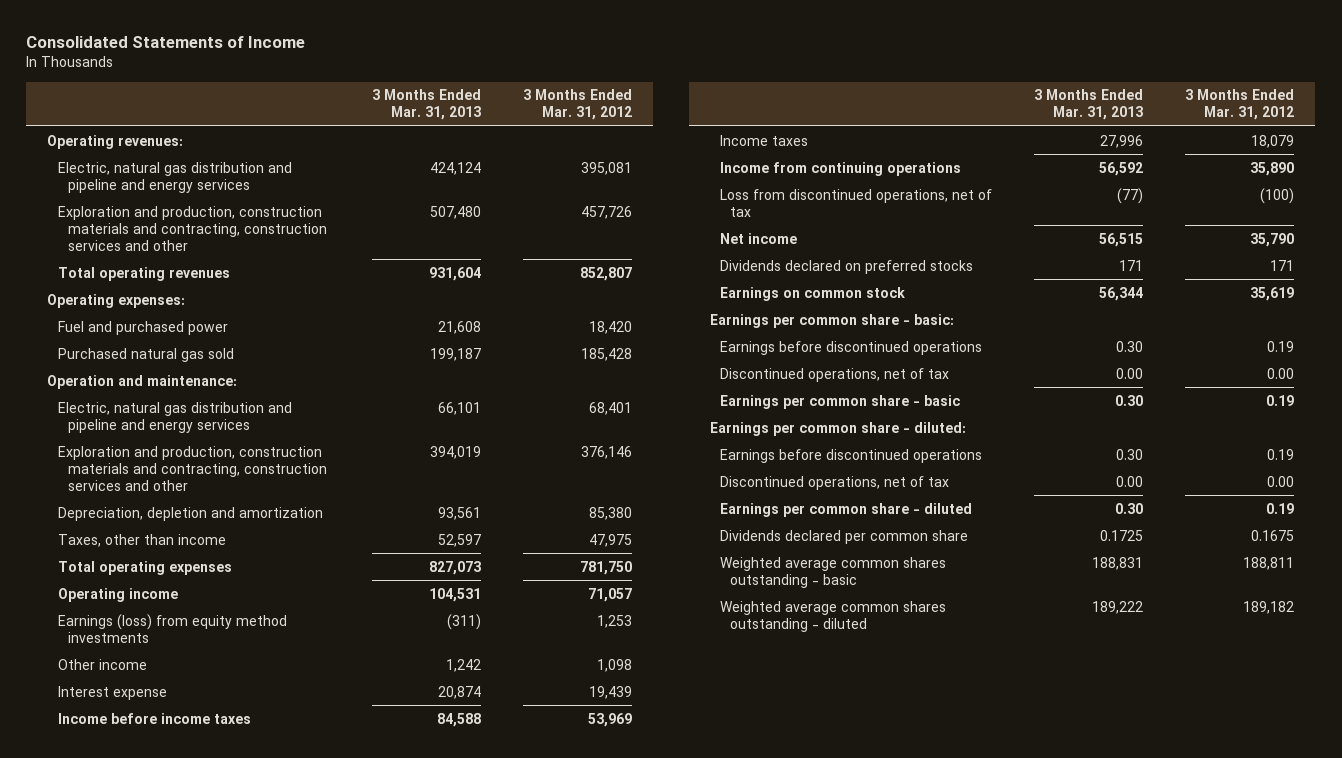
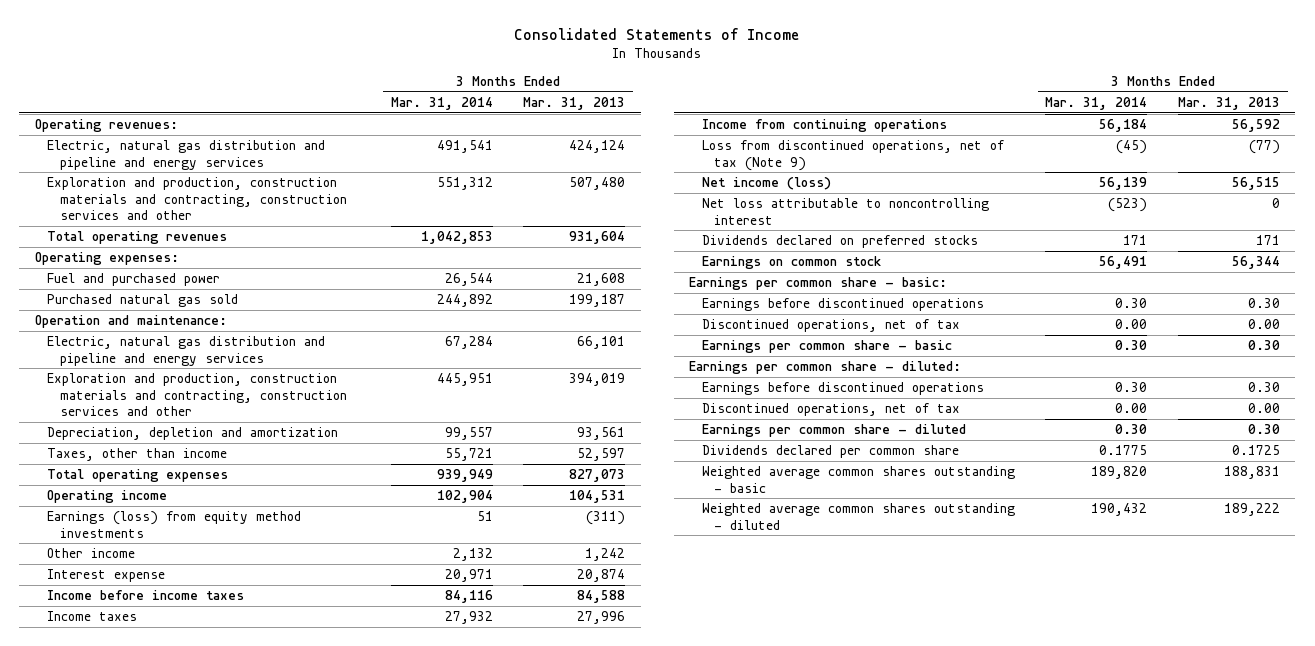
[523,89,633,121] 3 Months Ended Mar. 31, 2012 -> none
none -> [390,96,493,110] Mar. 31, 2014
[719,188,992,217] Loss from discontinued operations, net of tax -> [701,139,1004,171] Loss from discontinued operations, net of tax (Note 9)
[719,232,797,244] Net income -> [701,176,831,190] Net income (loss)
none -> [701,197,989,225] Net loss attributable to noncontrolling interest

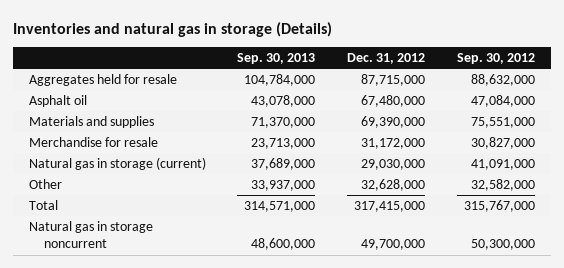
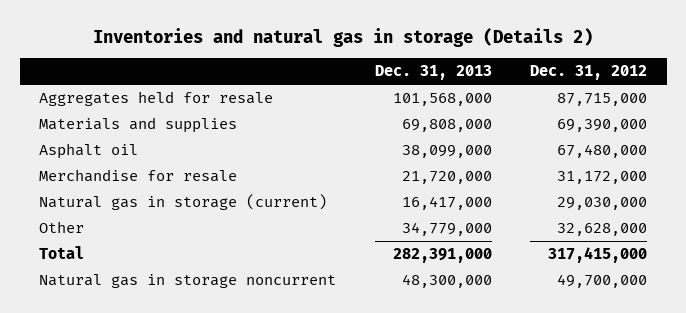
[12,21,332,37] Inventories and natural gas in storage (Details) -> [93,27,594,47] Inventories and natural gas in storage (Details 2)
[237,52,316,64] Sep. 30, 2013 -> none
[457,52,536,64] Sep. 30, 2012 -> none
none -> [374,65,492,81] Dec. 31, 2013
[28,94,87,107] Asphalt oil -> [39,143,139,160] Asphalt oil

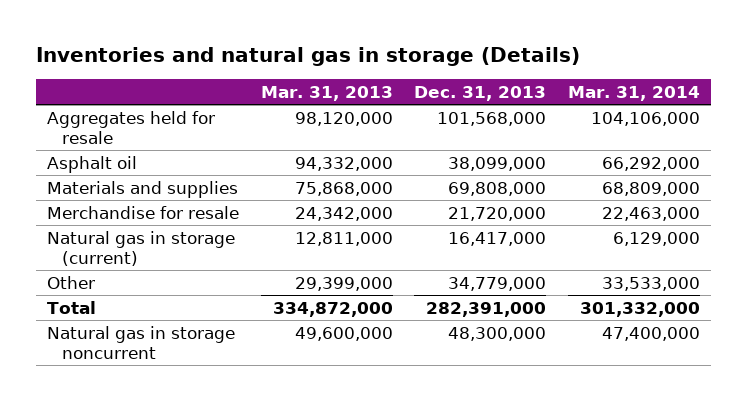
[93,27,594,47] Inventories and natural gas in storage (Details 2) -> [35,47,580,67] Inventories and natural gas in storage (Details)
[530,65,648,81] Dec. 31, 2012 -> none
none -> [260,85,393,101] Mar. 31, 2013
none -> [567,85,700,101] Mar. 31, 2014
[39,117,238,134] Materials and supplies -> [46,180,238,198] Materials and supplies

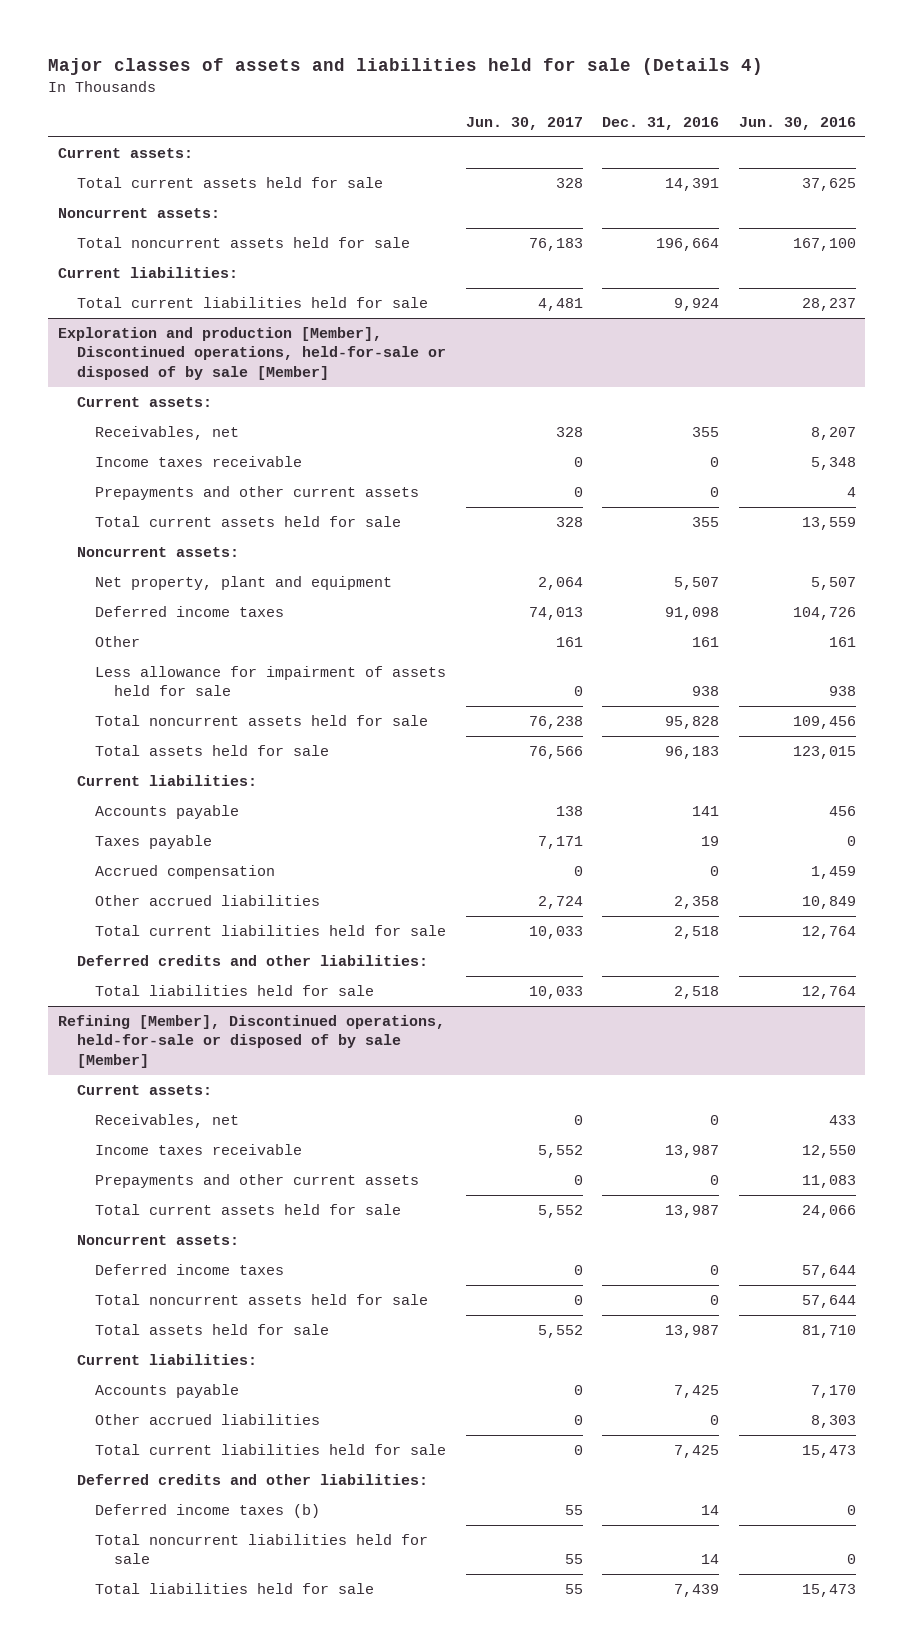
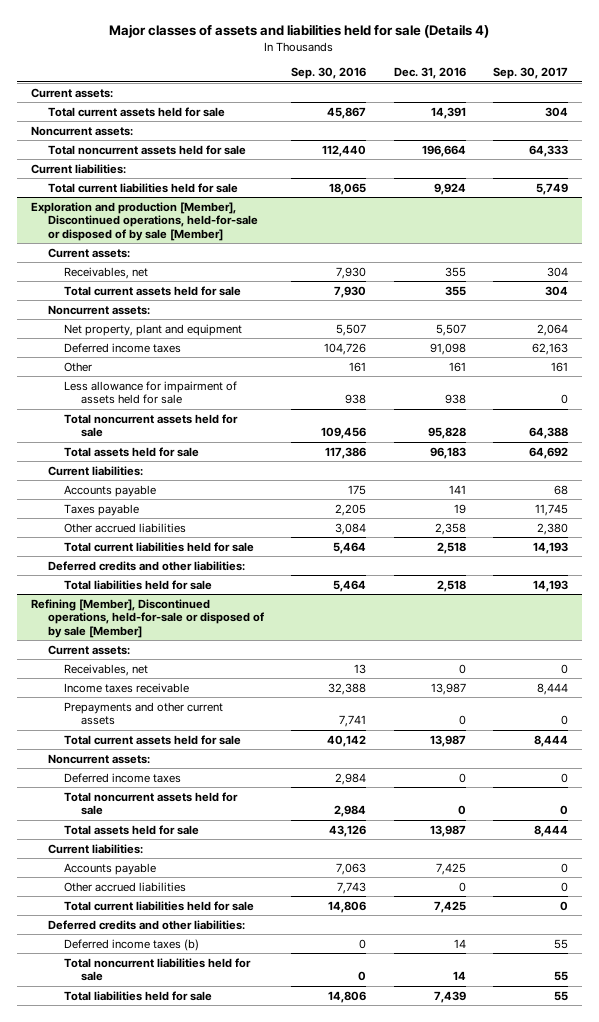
[465,116,583,130] Jun. 30, 2017 -> none
[738,116,856,130] Jun. 30, 2016 -> none
none -> [291,67,367,80] Sep. 30, 2016
none -> [492,67,568,80] Sep. 30, 2017
[95,455,303,467] Income taxes receivable -> none
[95,485,420,500] Prepayments and other current assets -> none
[95,864,276,879] Accrued compensation -> none

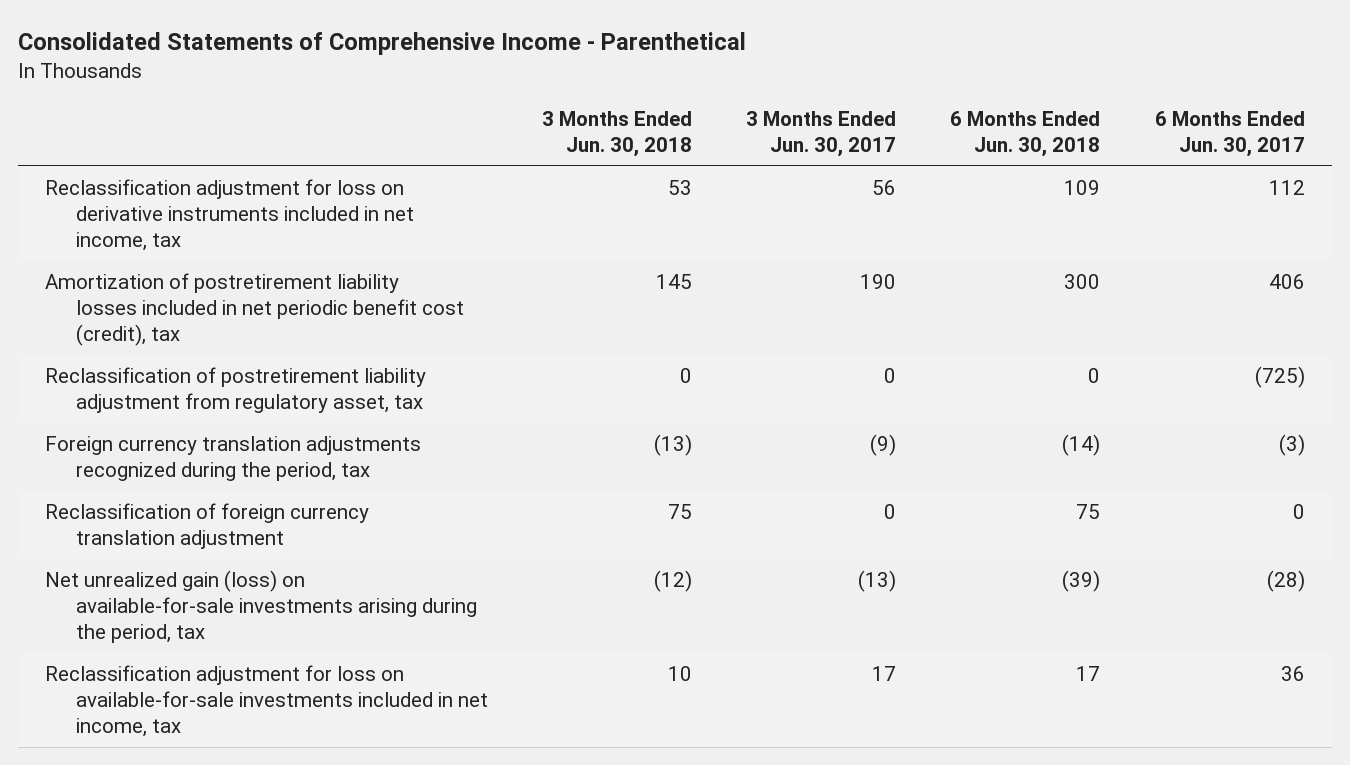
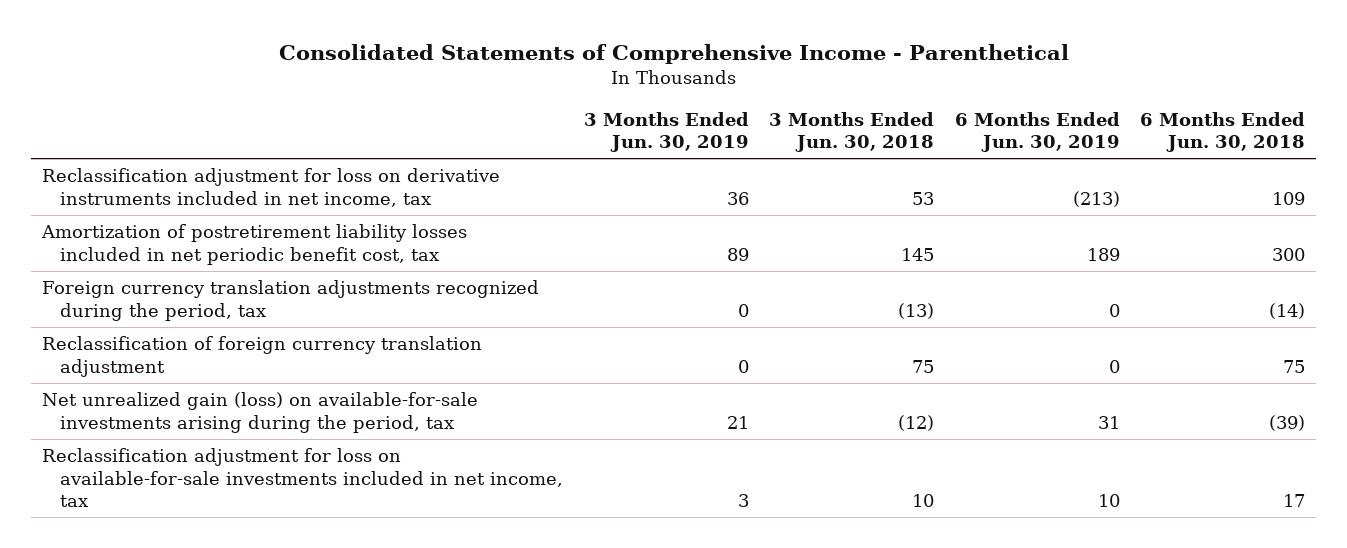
[746,111,897,158] 3 Months Ended Jun. 30, 2017 -> none
[1154,111,1305,158] 6 Months Ended Jun. 30, 2017 -> none
none -> [583,111,749,153] 3 Months Ended Jun. 30, 2019
none -> [954,111,1120,153] 6 Months Ended Jun. 30, 2019
[45,367,427,414] Reclassification of postretirement liability adjustment from regulatory asset, tax -> none
[45,273,464,347] Amortization of postretirement liability losses included in net periodic benefit cost (credit), tax -> [40,224,467,265] Amortization of postretirement liability losses included in net periodic benefit cost, tax

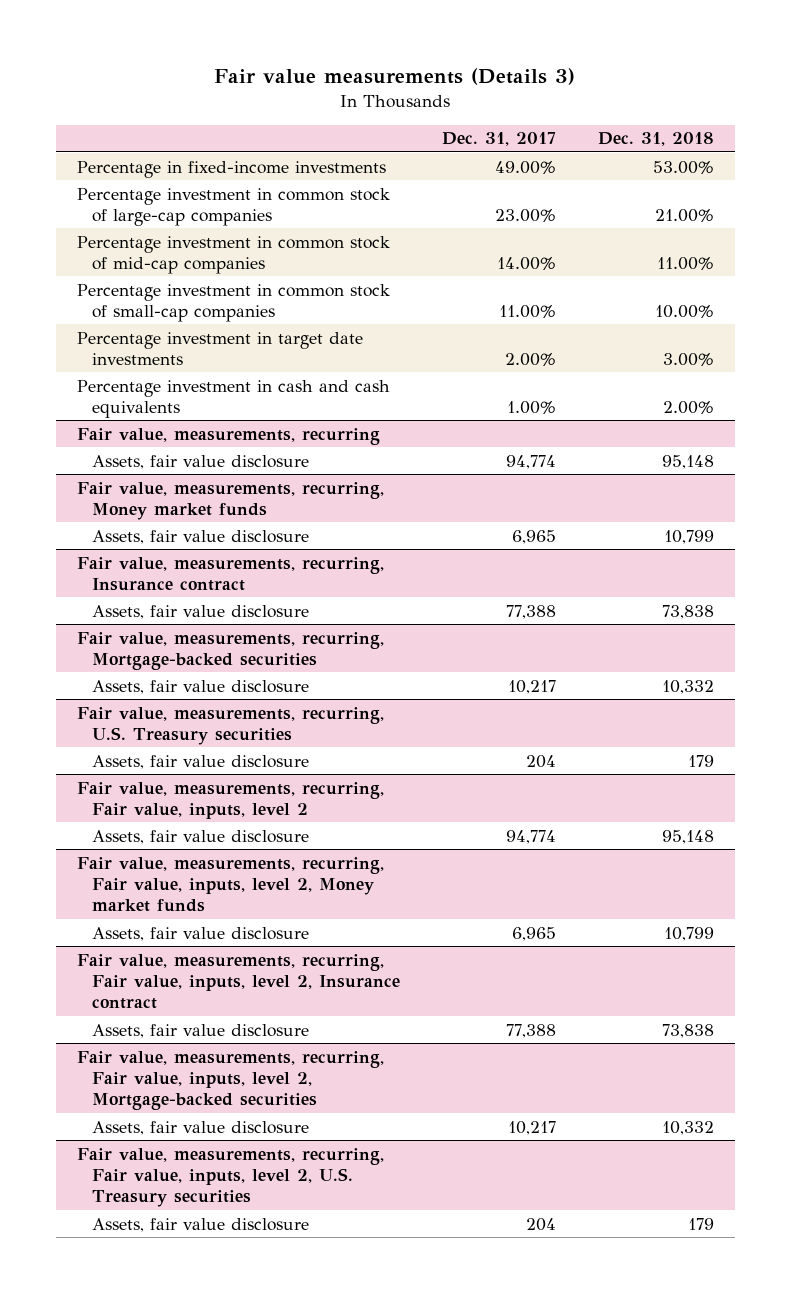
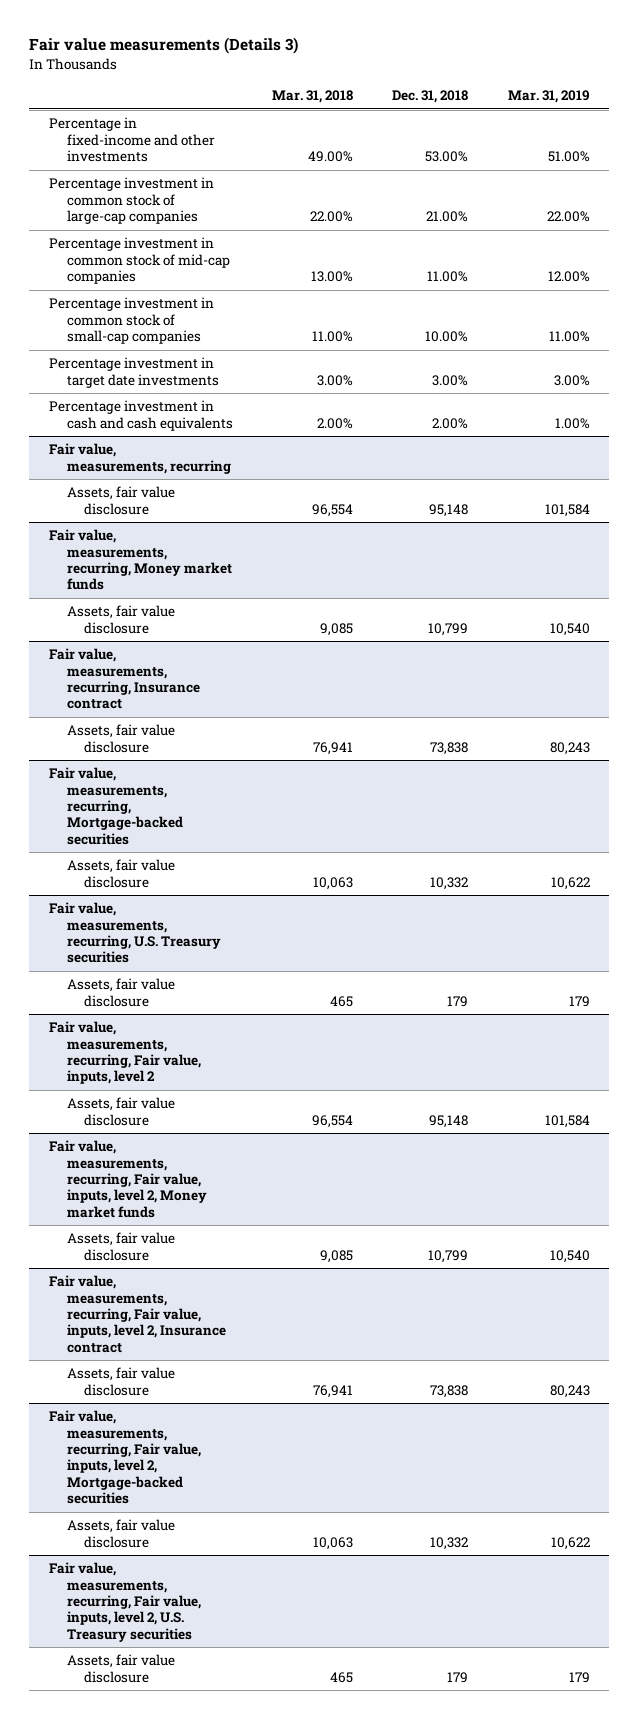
[442,132,557,147] Dec. 31, 2017 -> none
none -> [272,90,354,104] Mar. 31, 2018
none -> [507,90,590,104] Mar. 31, 2019
[76,160,386,178] Percentage in fixed-income investments -> [49,117,215,163] Percentage in fixed-income and other investments

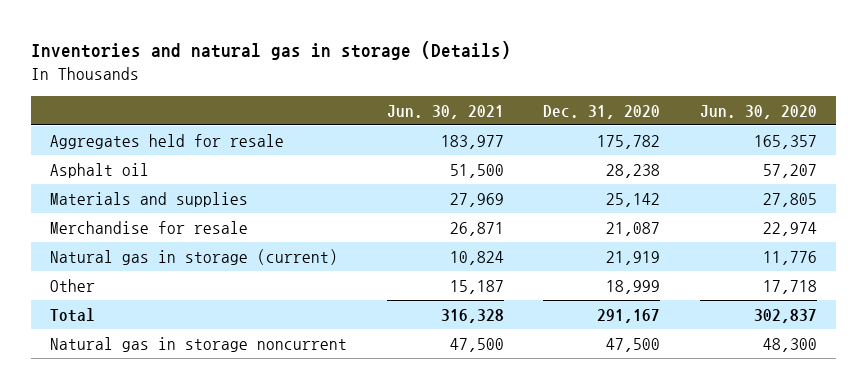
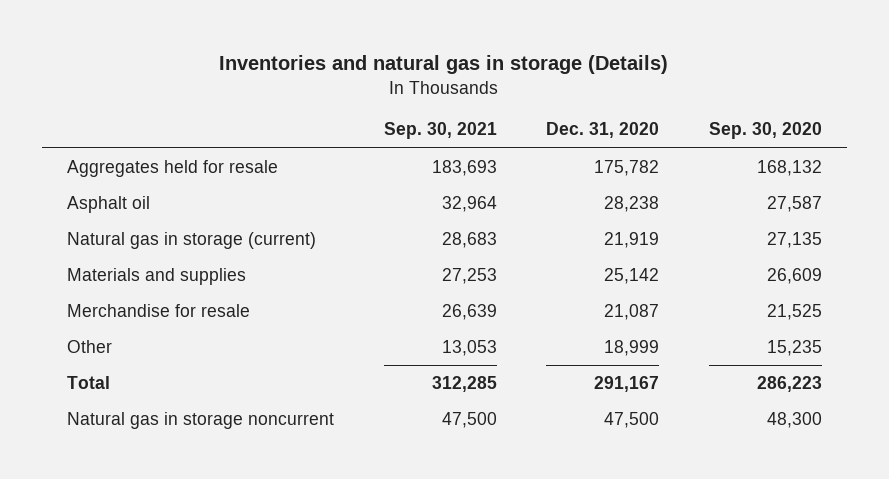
[386,104,504,119] Jun. 30, 2021 -> none
[699,104,817,119] Jun. 30, 2020 -> none
none -> [383,122,497,140] Sep. 30, 2021
none -> [708,122,822,140] Sep. 30, 2020
[50,249,339,266] Natural gas in storage (current) -> [67,232,317,250] Natural gas in storage (current)

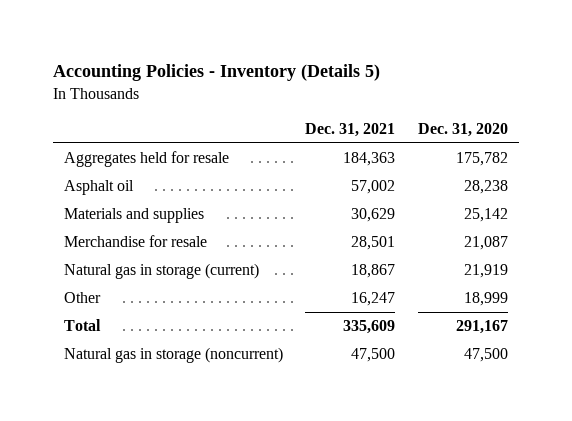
[219,54,669,74] Inventories and natural gas in storage (Details) -> [52,64,380,82] Accounting Policies - Inventory (Details 5)
[383,122,497,140] Sep. 30, 2021 -> none
[708,122,822,140] Sep. 30, 2020 -> none
none -> [305,122,396,137] Dec. 31, 2021
[67,232,317,250] Natural gas in storage (current) -> [63,263,259,280] Natural gas in storage (current)
[67,412,335,430] Natural gas in storage noncurrent -> [63,347,283,364] Natural gas in storage (noncurrent)

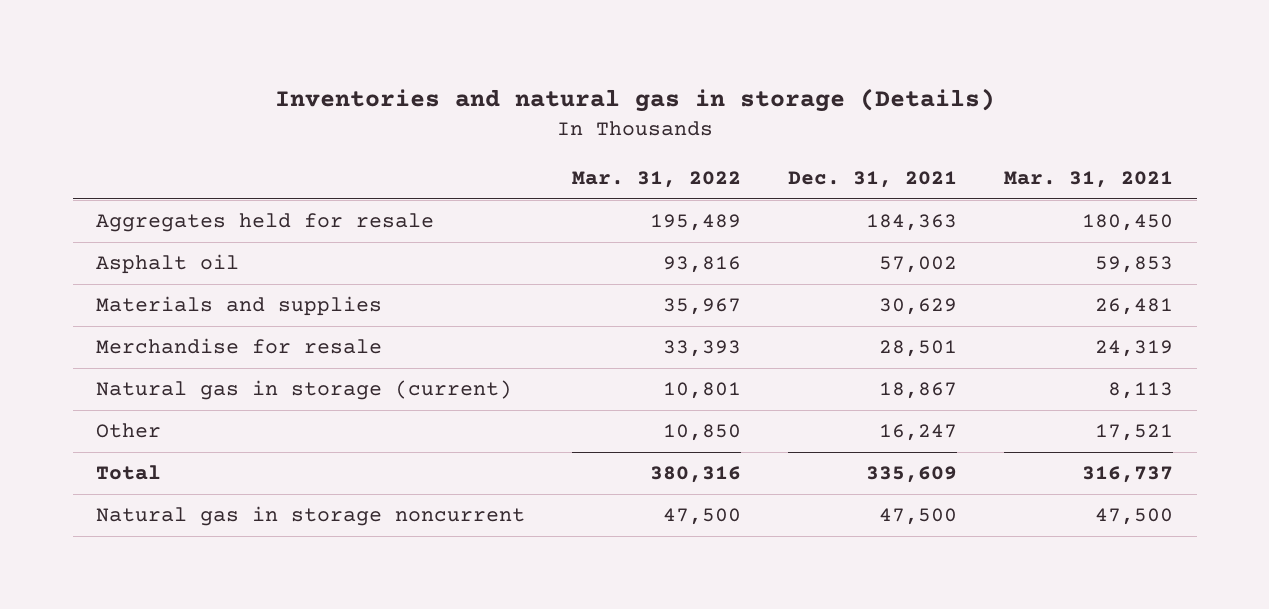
[52,64,380,82] Accounting Policies - Inventory (Details 5) -> [274,88,995,113] Inventories and natural gas in storage (Details)
[417,122,508,137] Dec. 31, 2020 -> none
none -> [572,171,742,189] Mar. 31, 2022
none -> [1004,171,1174,189] Mar. 31, 2021
[63,347,283,364] Natural gas in storage (noncurrent) -> [96,506,526,527] Natural gas in storage noncurrent

